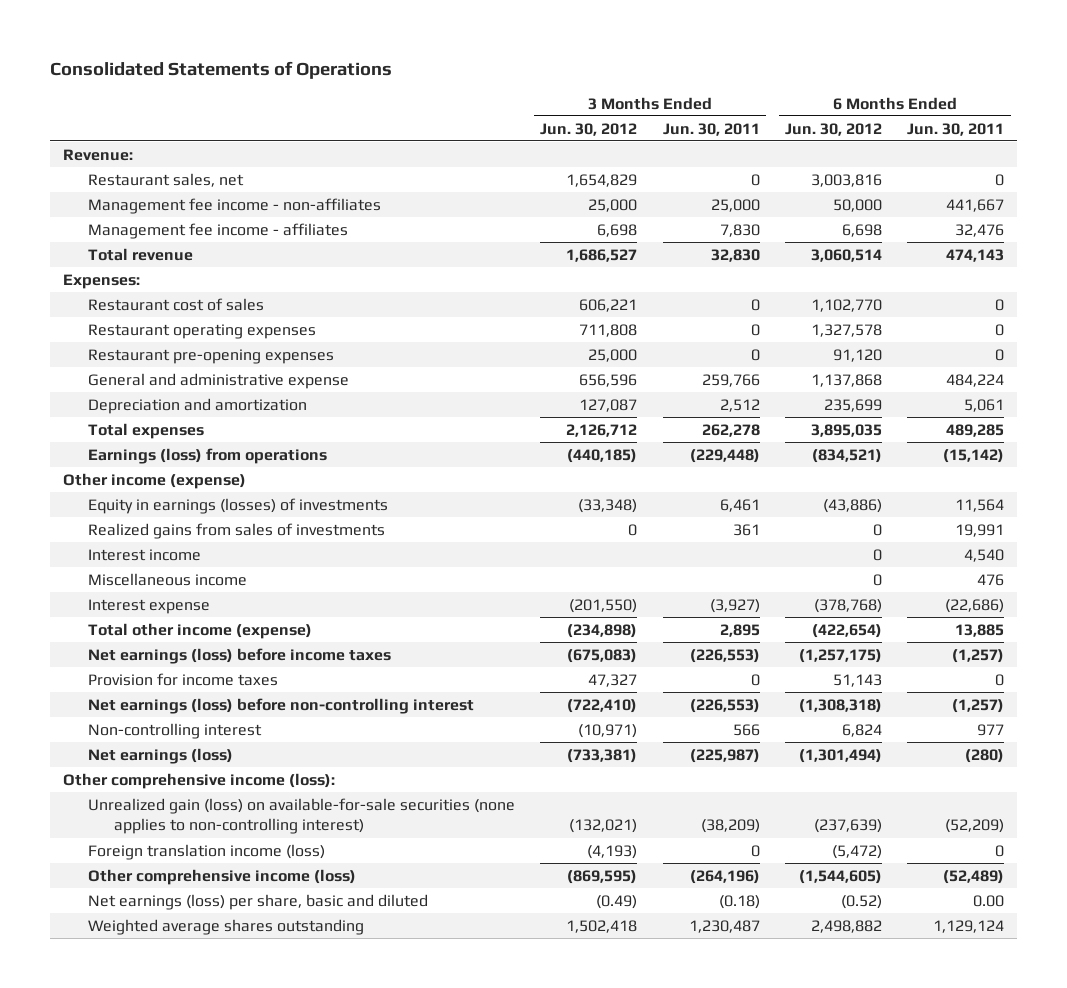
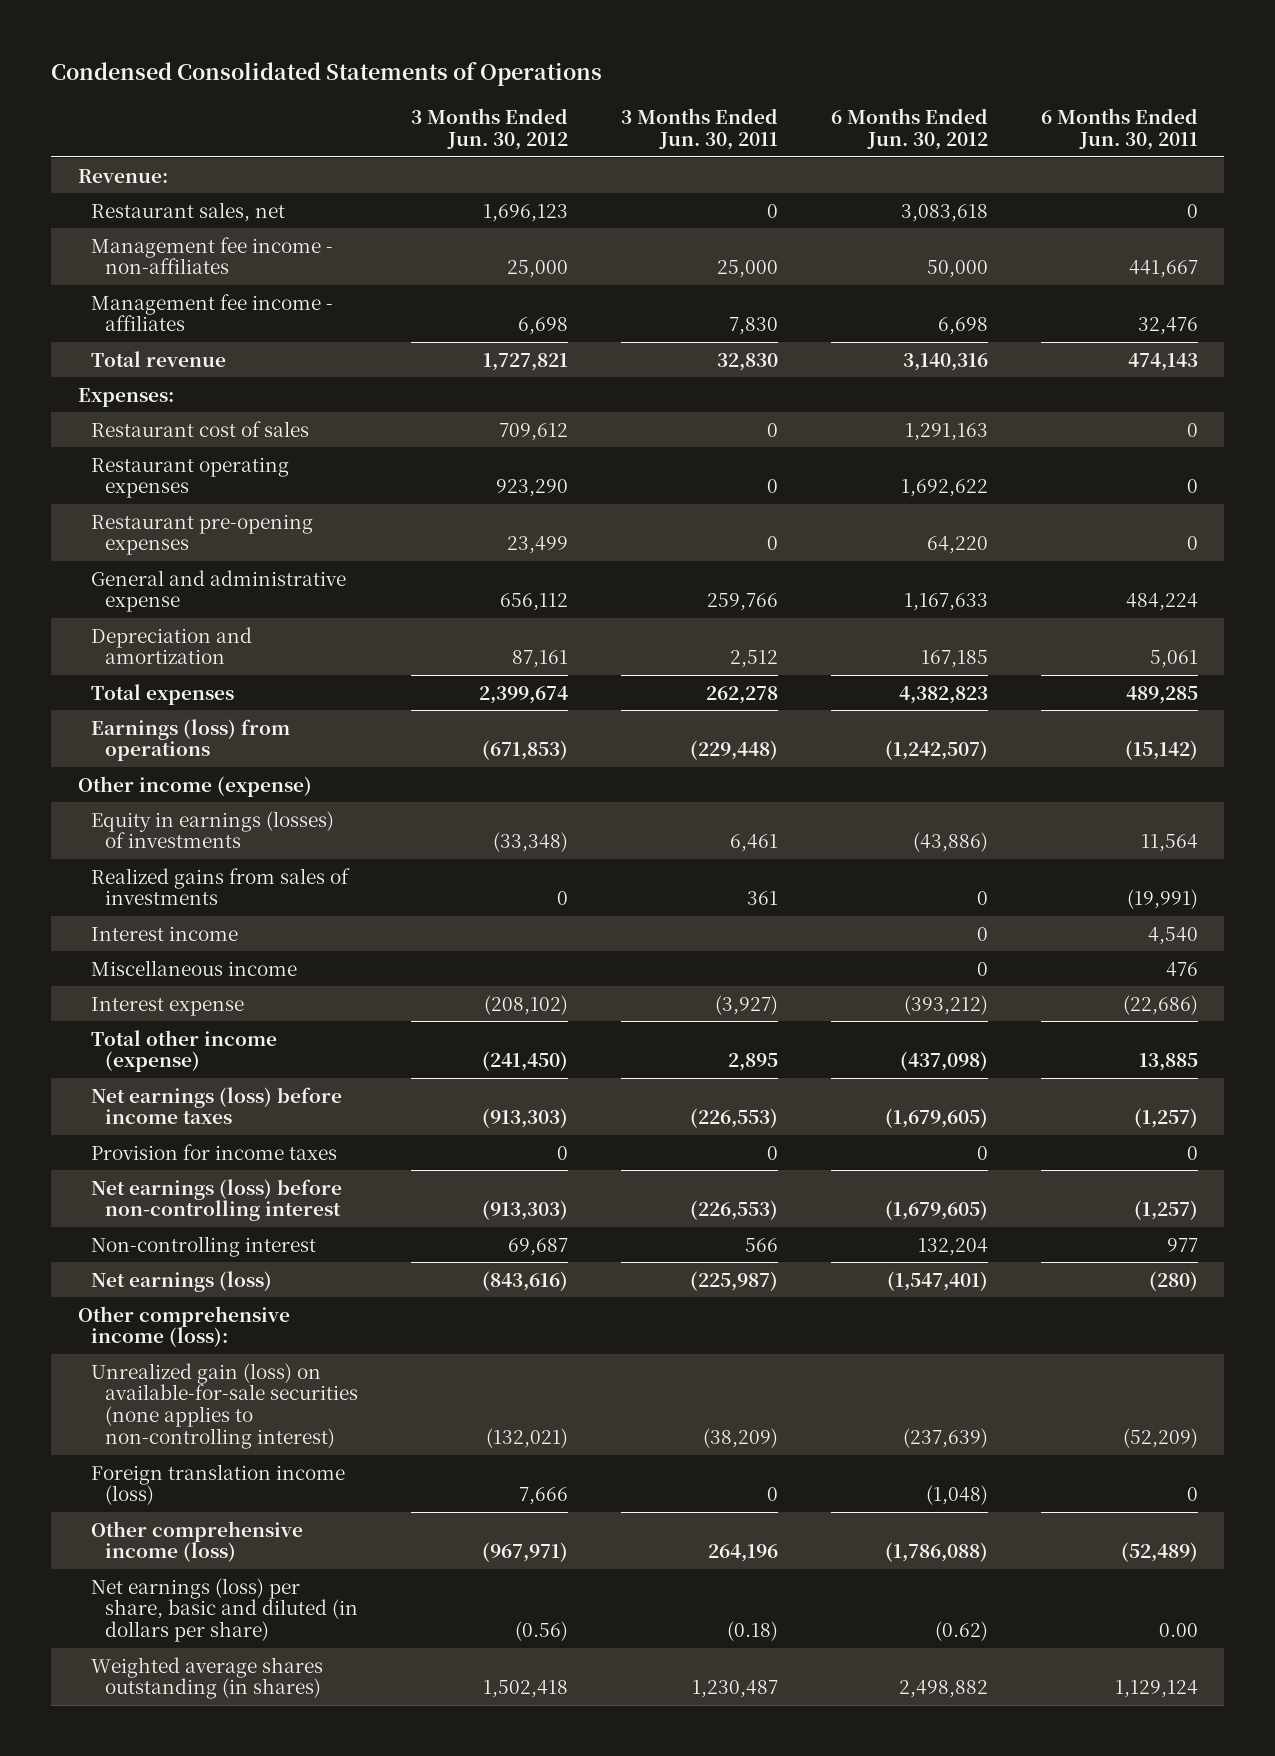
[49,60,392,79] Consolidated Statements of Operations -> [51,62,603,87] Condensed Consolidated Statements of Operations
[566,173,638,187] 1,654,829 -> [482,203,568,222] 1,696,123
[811,173,883,187] 3,003,816 -> [900,203,988,222] 3,083,618
[566,248,638,262] 1,686,527 -> [482,352,568,371] 1,727,821
[811,248,883,262] 3,060,514 -> [902,352,988,371] 3,140,316
[579,298,638,312] 606,221 -> [498,422,568,441] 709,612
[811,298,883,312] 1,102,770 -> [904,422,988,441] 1,291,163
[579,323,638,337] 711,808 -> [495,479,568,498] 923,290
[811,323,883,337] 1,327,578 -> [900,479,988,498] 1,692,622
[588,348,638,362] 25,000 -> [506,536,568,555] 23,499
[833,348,883,362] 91,120 -> [926,536,988,555] 64,220
[579,373,638,387] 656,596 -> [499,593,568,612] 656,112
[811,373,883,387] 1,137,868 -> [903,593,988,612] 1,167,633
[579,398,638,412] 127,087 -> [511,650,568,669] 87,161
[824,398,883,412] 235,699 -> [920,650,988,669] 167,185
[566,423,638,437] 2,126,712 -> [478,685,568,704] 2,399,674
[811,423,883,437] 3,895,035 -> [898,685,988,704] 4,382,823
[567,448,638,463] (440,185) -> [481,740,568,761] (671,853)
[812,448,883,463] (834,521) -> [884,740,988,761] (1,242,507)
[955,523,1005,537] 19,991 -> [1126,889,1198,910] (19,991)
[569,598,638,613] (201,550) -> [483,994,568,1015] (208,102)
[814,598,883,613] (378,768) -> [903,994,988,1015] (393,212)
[567,623,638,638] (234,898) -> [481,1051,568,1072] (241,450)
[812,623,883,638] (422,654) -> [899,1051,988,1072] (437,098)
[567,648,638,663] (675,083) -> [481,1108,568,1129] (913,303)
[799,648,883,663] (1,257,175) -> [884,1108,988,1129] (1,679,605)
[588,673,638,687] 47,327 -> [556,1145,568,1160] 0
[833,673,883,687] 51,143 -> [976,1145,988,1160] 0
[567,698,638,713] (722,410) -> [481,1200,568,1221] (913,303)
[799,698,883,713] (1,308,318) -> [884,1200,988,1221] (1,679,605)
[578,723,638,738] (10,971) -> [507,1237,568,1256] 69,687
[842,723,883,737] 6,824 -> [917,1237,988,1256] 132,204
[567,748,638,763] (733,381) -> [481,1270,568,1291] (843,616)
[799,748,883,763] (1,301,494) -> [886,1270,988,1291] (1,547,401)
[587,844,638,859] (4,193) -> [518,1487,568,1506] 7,666
[832,844,883,859] (5,472) -> [925,1485,988,1506] (1,048)
[567,869,638,884] (869,595) -> [481,1542,568,1563] (967,971)
[689,869,760,884] (264,196) -> [707,1544,778,1563] 264,196
[799,869,883,884] (1,544,605) -> [884,1542,988,1563] (1,786,088)
[88,893,429,910] Net earnings (loss) per share, basic and diluted -> [91,1577,358,1643] Net earnings (loss) per share, basic and diluted (in dollars per share)
[596,894,638,909] (0.49) -> [514,1621,568,1642] (0.56)
[841,894,883,909] (0.52) -> [934,1621,988,1642] (0.62)
[88,918,365,935] Weighted average shares outstanding -> [91,1656,324,1700] Weighted average shares outstanding (in shares)

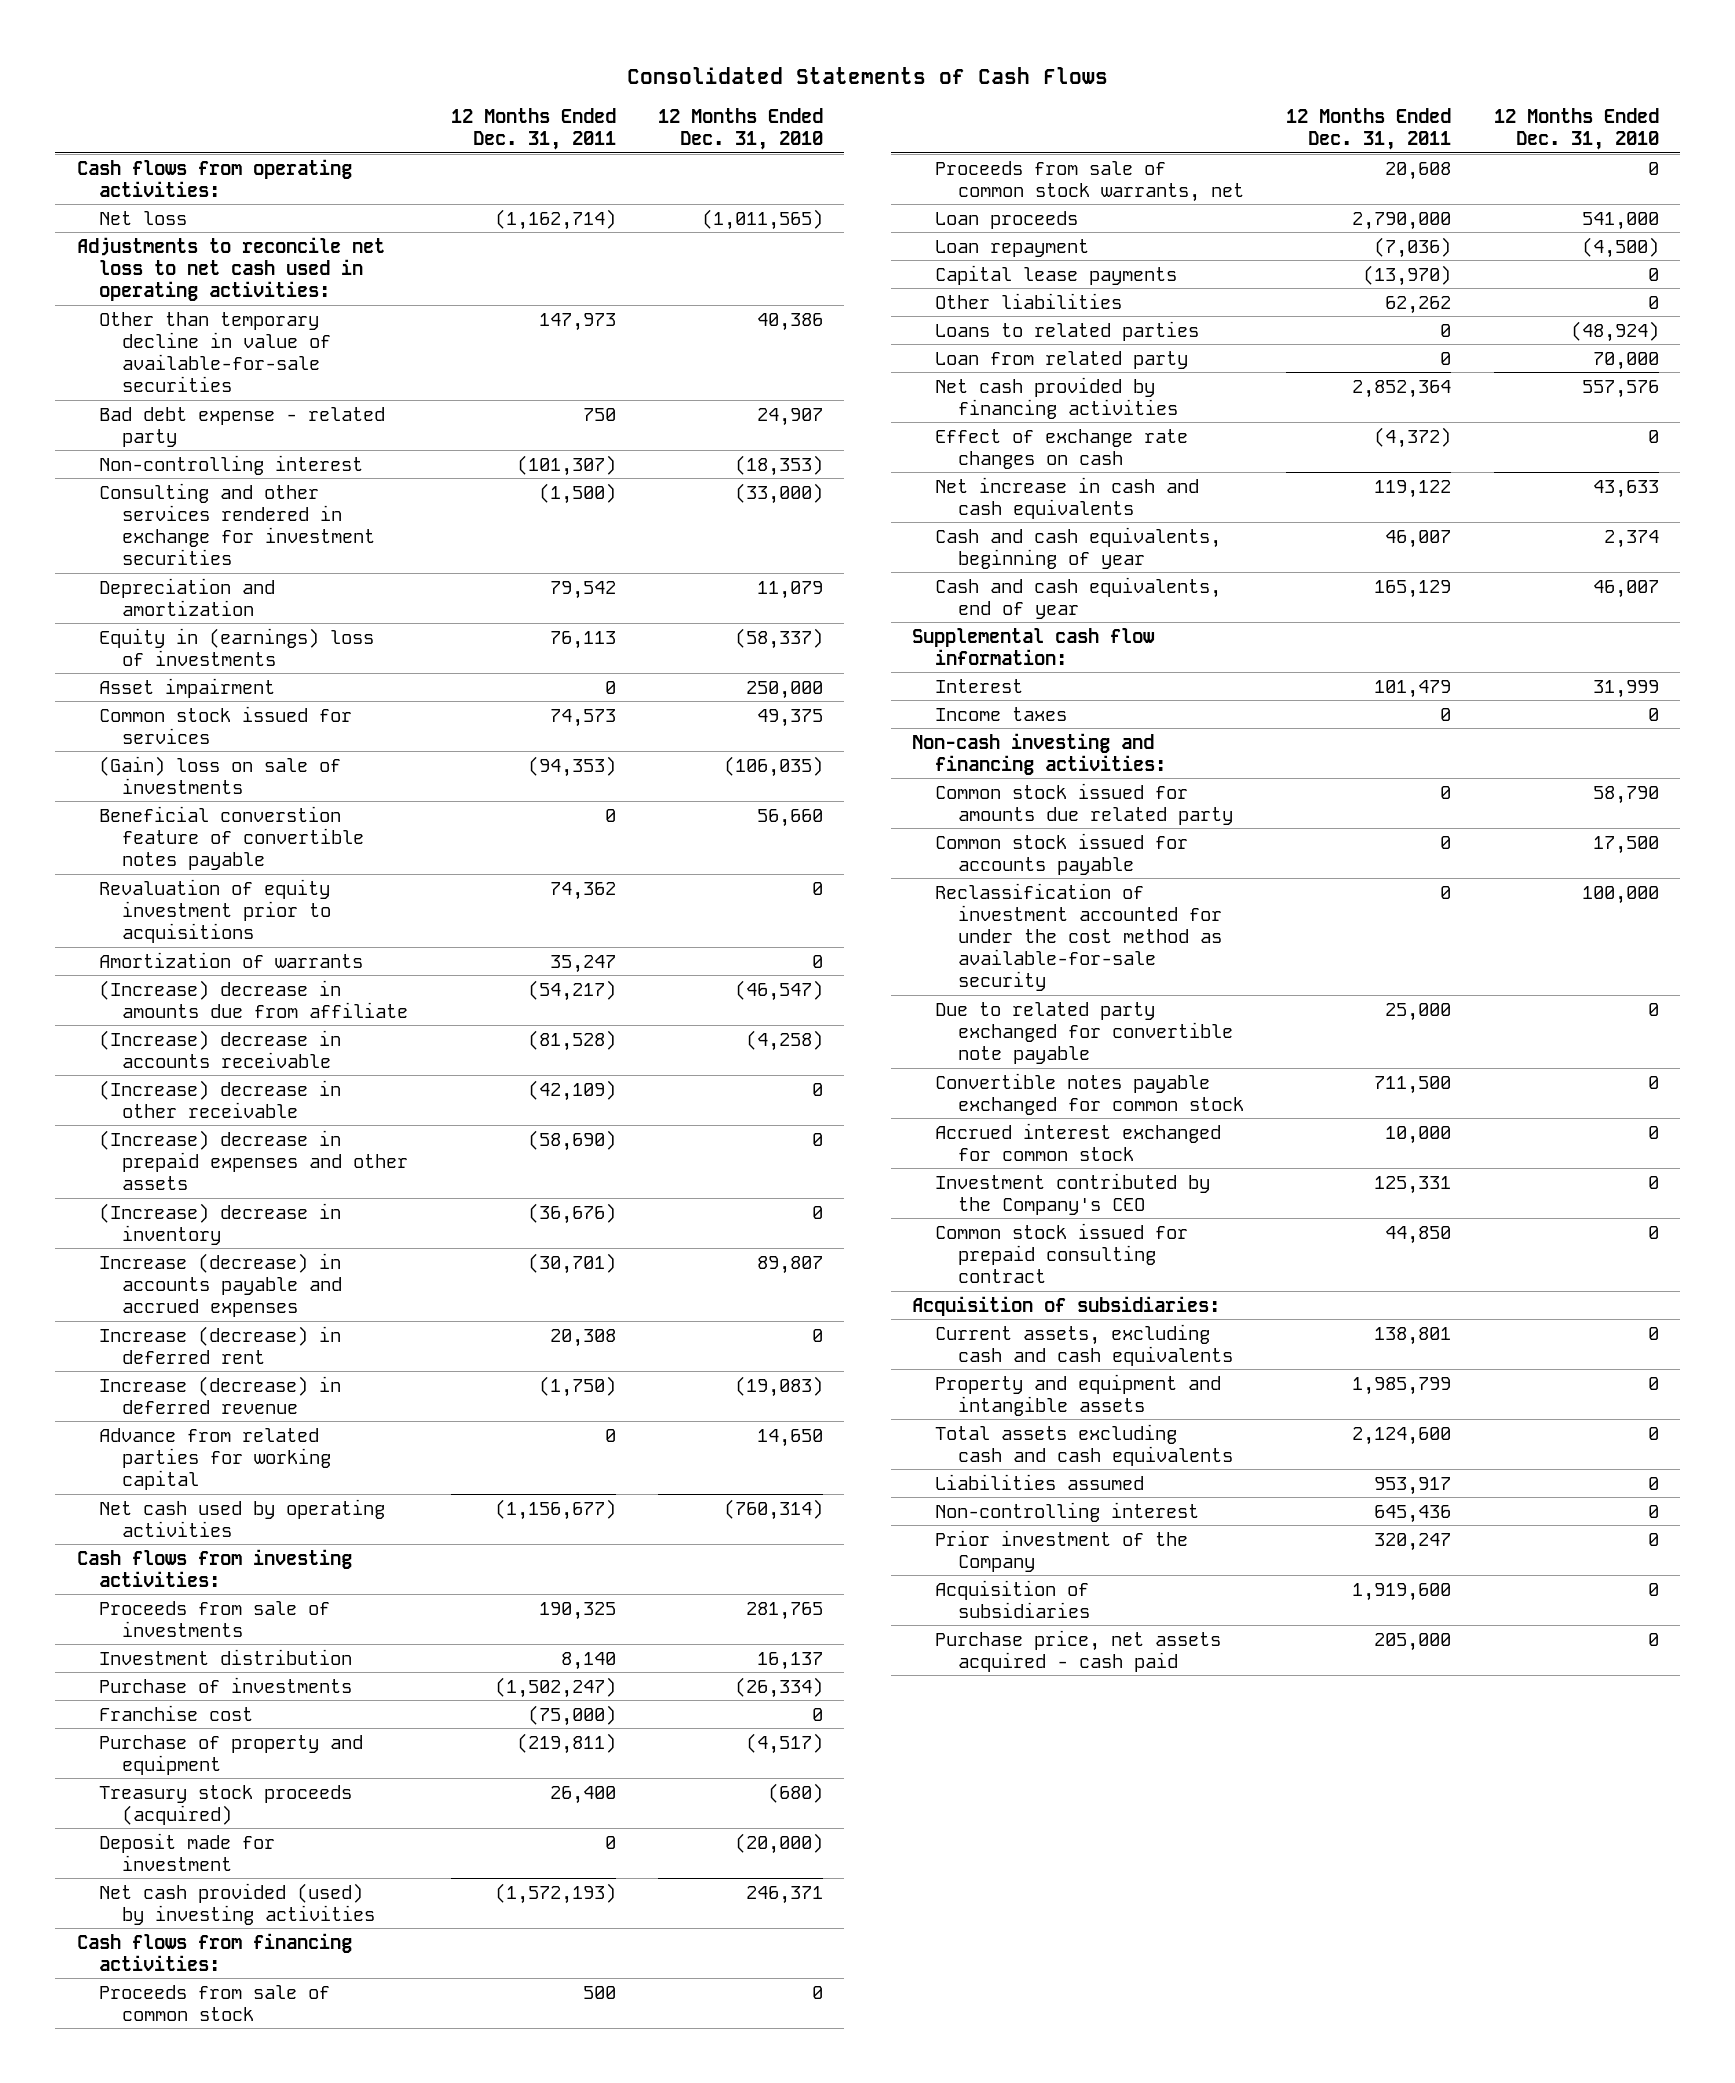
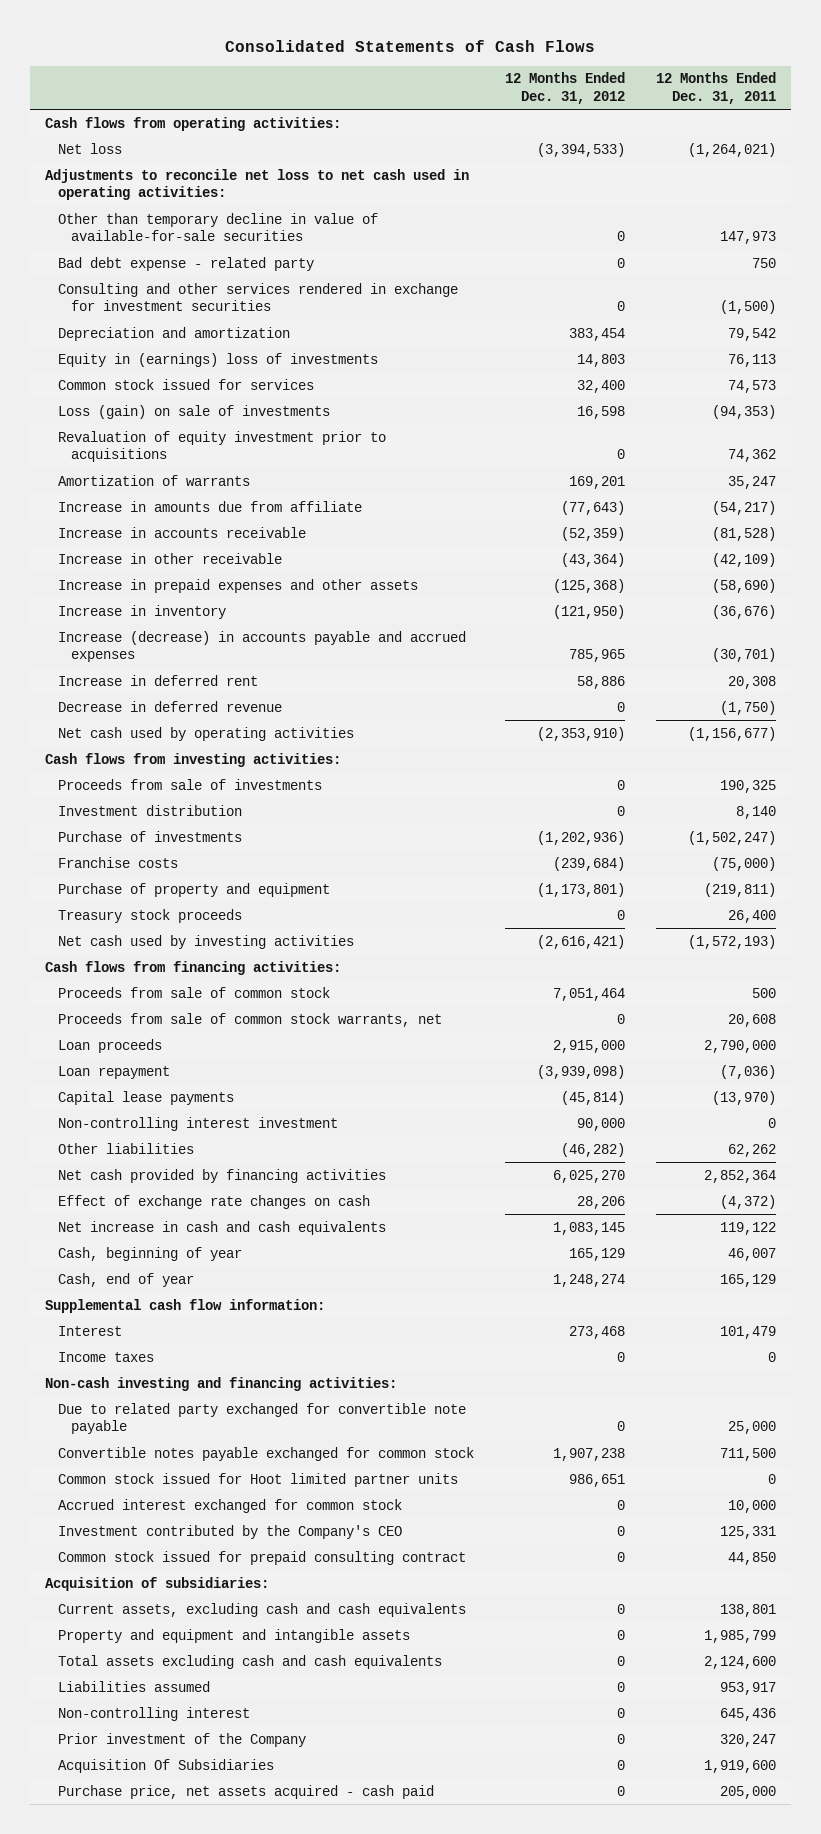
[658,108,824,151] 12 Months Ended Dec. 31, 2010 -> none
none -> [504,72,625,104] 12 Months Ended Dec. 31, 2012
[494,208,616,230] (1,162,714) -> [687,142,776,157] (1,264,021)
[99,454,364,475] Non-controlling interest -> none
[99,677,276,698] Asset impairment -> none
[99,805,365,870] Beneficial converstion feature of convertible notes payable -> none
[99,755,342,794] (Gain) loss on sale of investments -> [58,404,331,419] Loss (gain) on sale of investments
[99,979,409,1018] (Increase) decrease in amounts due from affiliate -> [58,500,363,512] Increase in amounts due from affiliate
[99,1029,342,1068] (Increase) decrease in accounts receivable -> [58,526,307,538] Increase in accounts receivable
[99,1079,342,1118] (Increase) decrease in other receivable -> [58,552,283,564] Increase in other receivable
[99,1129,409,1190] (Increase) decrease in prepaid expenses and other assets -> [58,578,419,593] Increase in prepaid expenses and other assets
[99,1202,342,1245] (Increase) decrease in inventory -> [58,604,227,619] Increase in inventory
[99,1427,332,1490] Advance from related parties for working capital -> none
[99,1325,342,1364] Increase (decrease) in deferred rent -> [58,674,259,686] Increase in deferred rent
[99,1375,342,1414] Increase (decrease) in deferred revenue -> [58,700,283,712] Decrease in deferred revenue
[99,1704,254,1721] Franchise cost -> [58,856,179,868] Franchise costs
[99,1832,276,1871] Deposit made for investment -> none
[99,1784,353,1825] Treasury stock proceeds (acquired) -> [58,908,243,923] Treasury stock proceeds
[99,1882,376,1925] Net cash provided (used) by investing activities -> [58,934,355,949] Net cash used by investing activities
none -> [58,1116,339,1131] Non-controlling interest investment
[934,320,1199,341] Loans to related parties -> none
[934,350,1188,369] Loan from related party -> none
[934,526,1221,569] Cash and cash equivalents, beginning of year -> [58,1246,243,1261] Cash, beginning of year
[934,576,1221,619] Cash and cash equivalents, end of year -> [58,1272,195,1287] Cash, end of year
[934,782,1233,825] Common stock issued for amounts due related party -> none
[934,832,1188,875] Common stock issued for accounts payable -> none
[934,882,1222,992] Reclassification of investment accounted for under the cost method as available-for-sale security -> none
none -> [58,1472,459,1487] Common stock issued for Hoot limited partner units
[934,1579,1090,1618] Acquisition of subsidiaries -> [58,1758,275,1773] Acquisition Of Subsidiaries

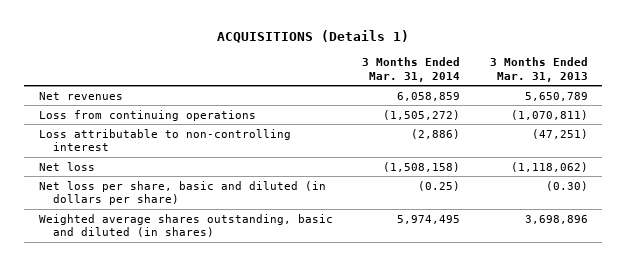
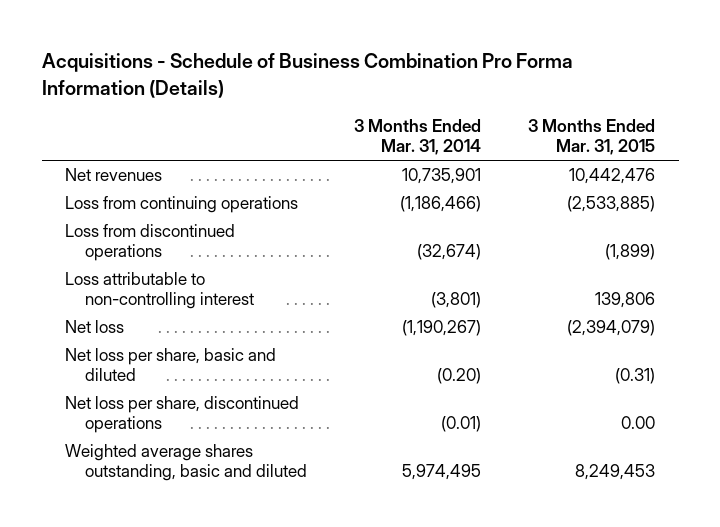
[217,30,410,44] ACQUISITIONS (Details 1) -> [41,53,573,98] Acquisitions - Schedule of Business Combination Pro Forma Information (Details)
[489,57,588,82] 3 Months Ended Mar. 31, 2013 -> none
none -> [528,119,656,156] 3 Months Ended Mar. 31, 2015
[397,91,461,101] 6,058,859 -> [401,168,481,185] 10,735,901
[383,109,461,120] (1,505,272) -> [399,196,481,213] (1,186,466)
none -> [65,224,236,262] Loss from discontinued operations
[411,128,461,139] (2,886) -> [430,292,481,309] (3,801)
[383,161,461,172] (1,508,158) -> [401,320,481,337] (1,190,267)
[38,180,326,206] Net loss per share, basic and diluted (in dollars per share) -> [65,348,277,382] Net loss per share, basic and diluted
[418,180,461,191] (0.25) -> [436,368,481,385] (0.20)
none -> [65,396,300,434] Net loss per share, discontinued operations
[38,213,333,238] Weighted average shares outstanding, basic and diluted (in shares) -> [65,444,307,482] Weighted average shares outstanding, basic and diluted

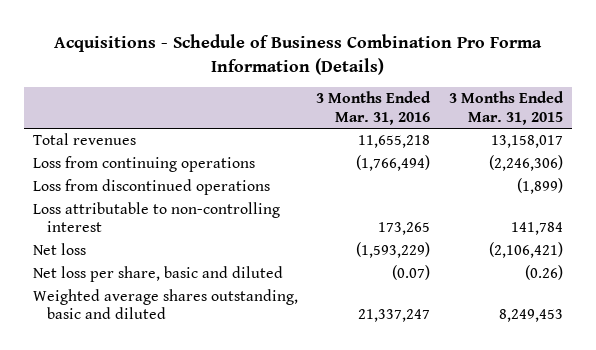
[353,119,481,156] 3 Months Ended Mar. 31, 2014 -> none
none -> [316,91,432,125] 3 Months Ended Mar. 31, 2016
[65,168,163,182] Net revenues -> [32,133,136,146] Total revenues
[569,168,656,185] 10,442,476 -> [490,135,563,149] 13,158,017
[567,196,656,213] (2,533,885) -> [488,155,563,172] (2,246,306)
[65,396,300,434] Net loss per share, discontinued operations -> none
[595,292,656,309] 139,806 -> [510,222,563,236] 141,784
[567,320,656,337] (2,394,079) -> [488,242,563,259] (2,106,421)
[615,368,656,385] (0.31) -> [524,265,563,281] (0.26)

